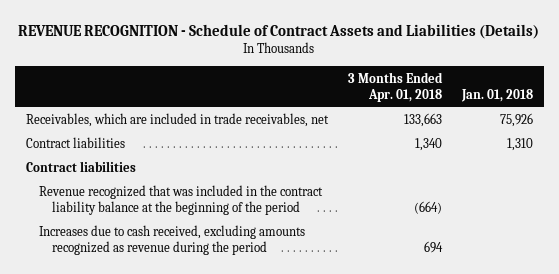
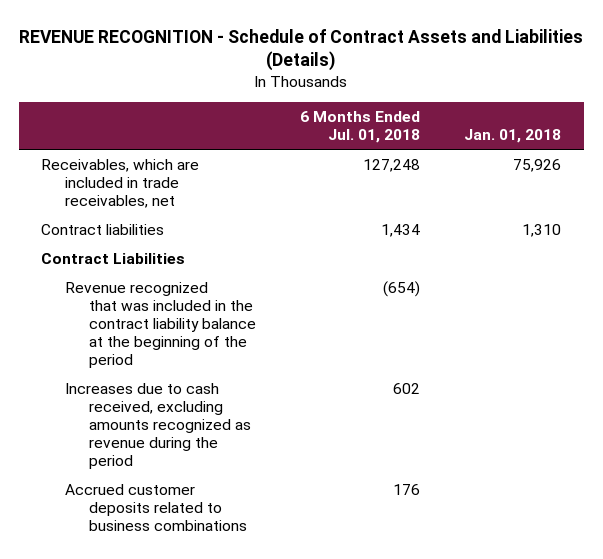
[347,71,443,102] 3 Months Ended Apr. 01, 2018 -> none
none -> [300,111,421,144] 6 Months Ended Jul. 01, 2018
[25,160,136,172] Contract liabilities -> [41,252,186,264] Contract Liabilities
none -> [64,483,247,532] Accrued customer deposits related to business combinations

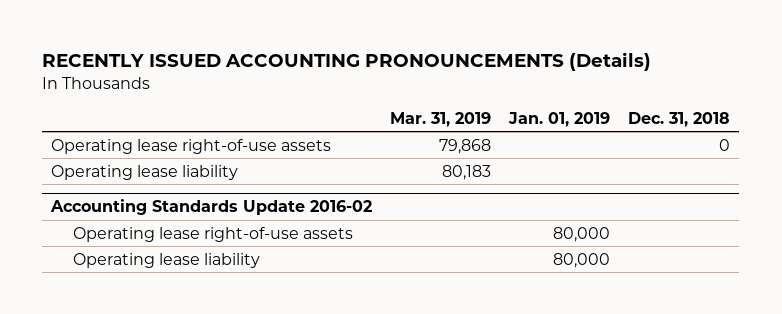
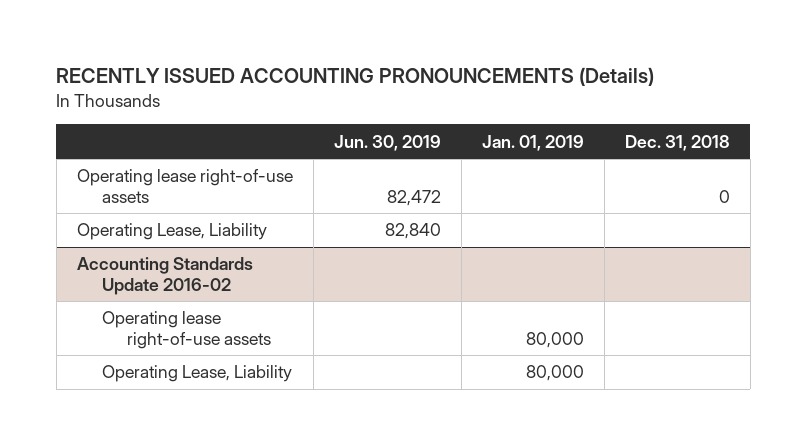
[390,111,492,127] Mar. 31, 2019 -> none
none -> [333,134,441,151] Jun. 30, 2019
[51,164,239,180] Operating lease liability -> [76,223,267,241] Operating Lease, Liability
[72,252,260,268] Operating lease liability -> [101,365,292,383] Operating Lease, Liability

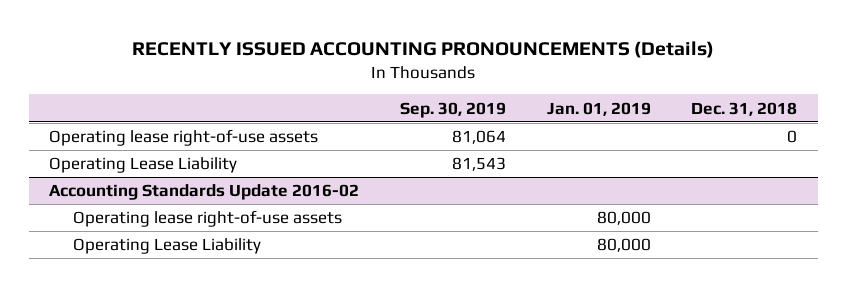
[333,134,441,151] Jun. 30, 2019 -> none
none -> [399,101,506,118] Sep. 30, 2019
[76,223,267,241] Operating Lease, Liability -> [49,157,238,174] Operating Lease Liability
[101,365,292,383] Operating Lease, Liability -> [73,238,262,255] Operating Lease Liability

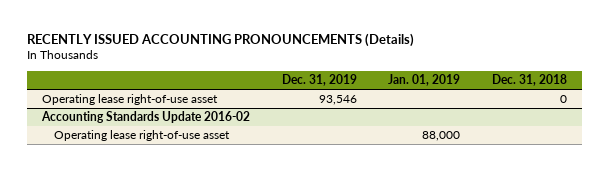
[399,101,506,118] Sep. 30, 2019 -> none
none -> [281,74,357,87] Dec. 31, 2019
[49,157,238,174] Operating Lease Liability -> none
[49,129,319,147] Operating lease right-of-use assets -> [42,94,219,106] Operating lease right-of-use asset
[73,238,262,255] Operating Lease Liability -> none
[73,210,343,228] Operating lease right-of-use assets -> [54,130,231,142] Operating lease right-of-use asset
[596,211,651,226] 80,000 -> [422,131,461,142] 88,000

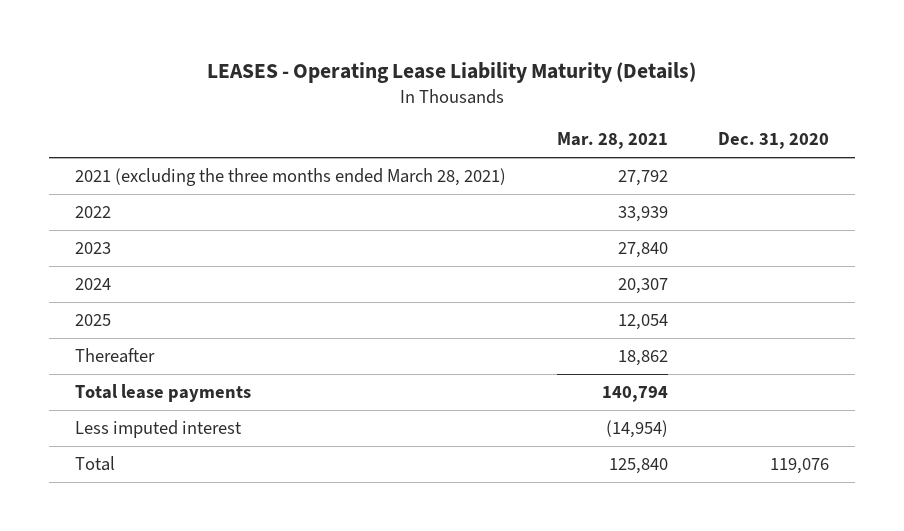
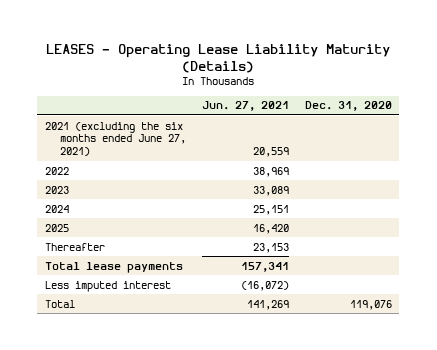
[556,132,668,150] Mar. 28, 2021 -> none
none -> [201,101,289,112] Jun. 27, 2021
[74,167,506,186] 2021 (excluding the three months ended March 28, 2021) -> [45,121,187,157] 2021 (excluding the six months ended June 27, 2021)

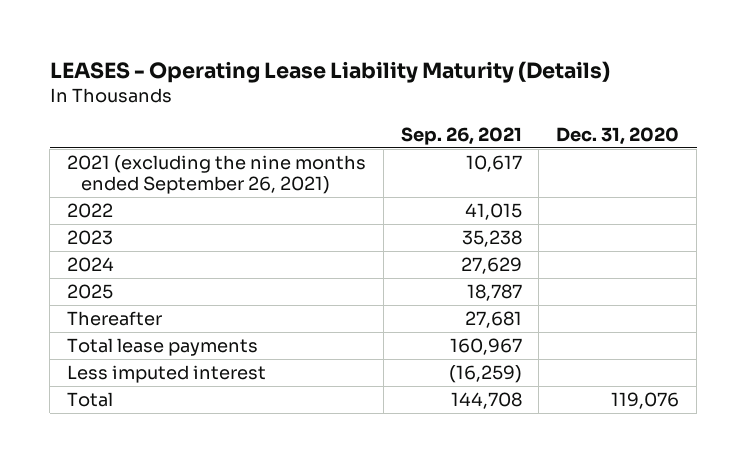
[201,101,289,112] Jun. 27, 2021 -> none
none -> [400,126,522,145] Sep. 26, 2021
[45,121,187,157] 2021 (excluding the six months ended June 27, 2021) -> [66,155,366,195] 2021 (excluding the nine months ended September 26, 2021)

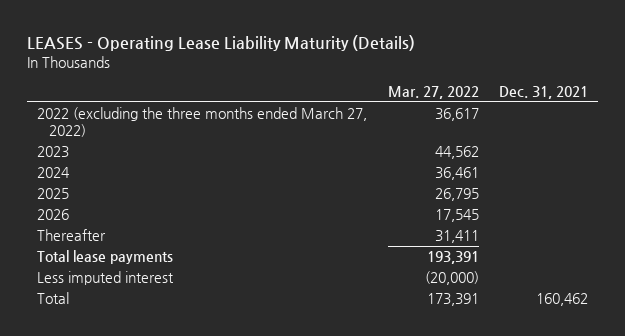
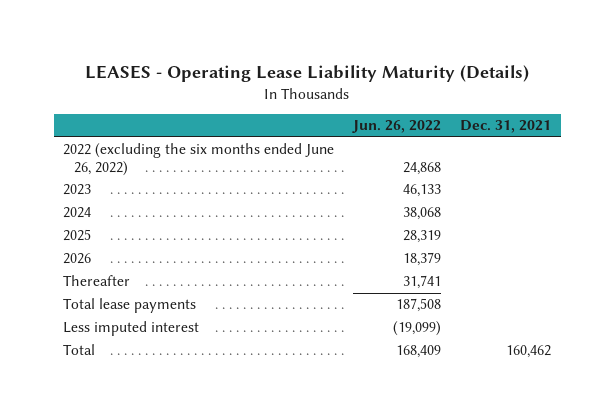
[387,85,479,99] Mar. 27, 2022 -> none
none -> [352,120,442,134] Jun. 26, 2022
[37,107,368,138] 2022 (excluding the three months ended March 27, 2022) -> [63,143,335,177] 2022 (excluding the six months ended June 26, 2022)

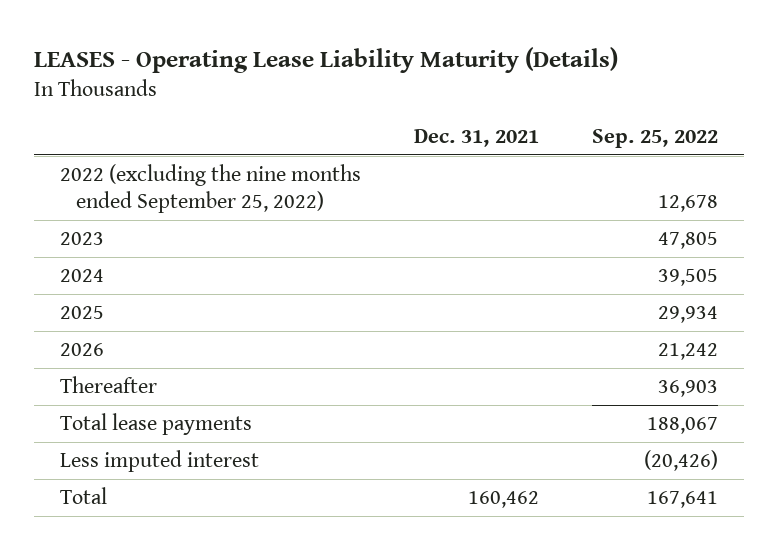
[352,120,442,134] Jun. 26, 2022 -> none
none -> [592,128,719,148] Sep. 25, 2022
[63,143,335,177] 2022 (excluding the six months ended June 26, 2022) -> [60,164,362,213] 2022 (excluding the nine months ended September 25, 2022)

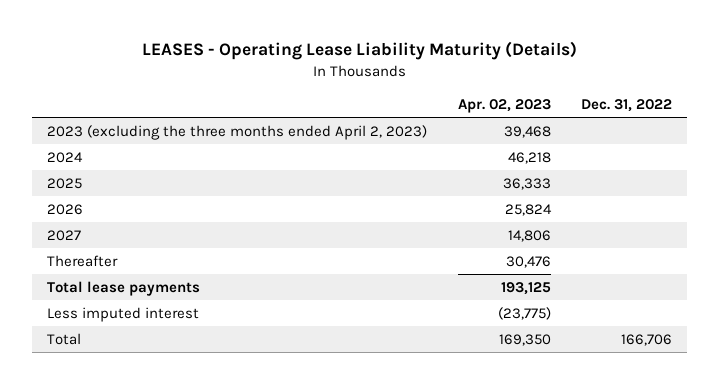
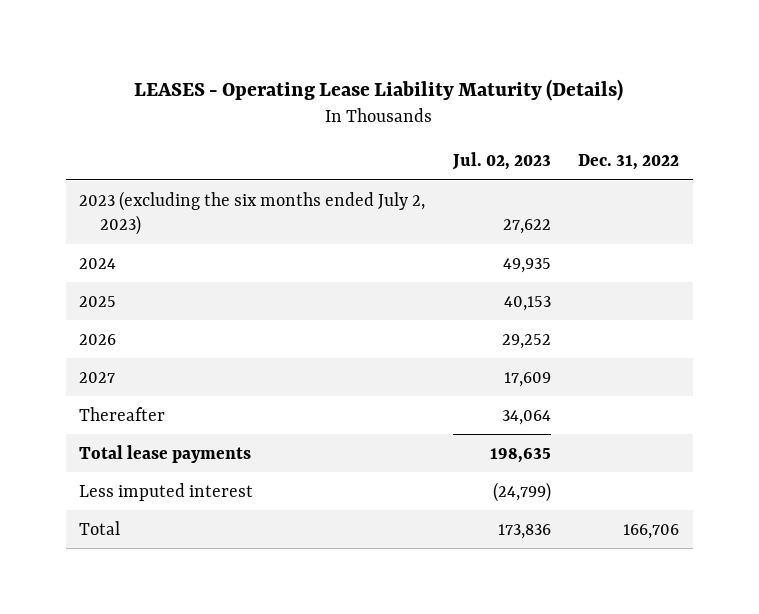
[457,99,551,114] Apr. 02, 2023 -> none
none -> [451,151,551,170] Jul. 02, 2023
[47,124,428,140] 2023 (excluding the three months ended April 2, 2023) -> [79,190,426,236] 2023 (excluding the six months ended July 2, 2023)

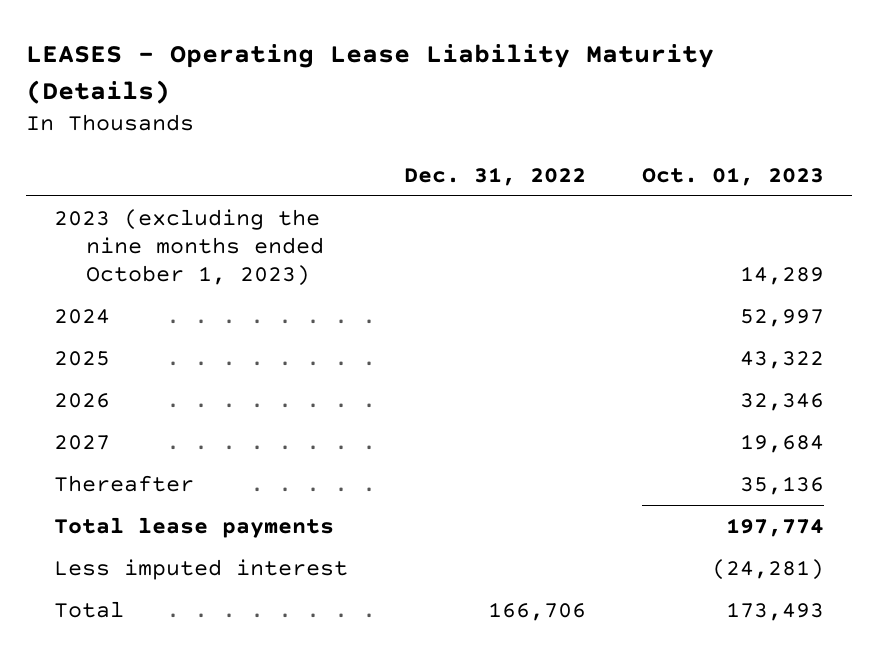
[451,151,551,170] Jul. 02, 2023 -> none
none -> [642,166,825,186] Oct. 01, 2023
[79,190,426,236] 2023 (excluding the six months ended July 2, 2023) -> [53,208,325,286] 2023 (excluding the nine months ended October 1, 2023)

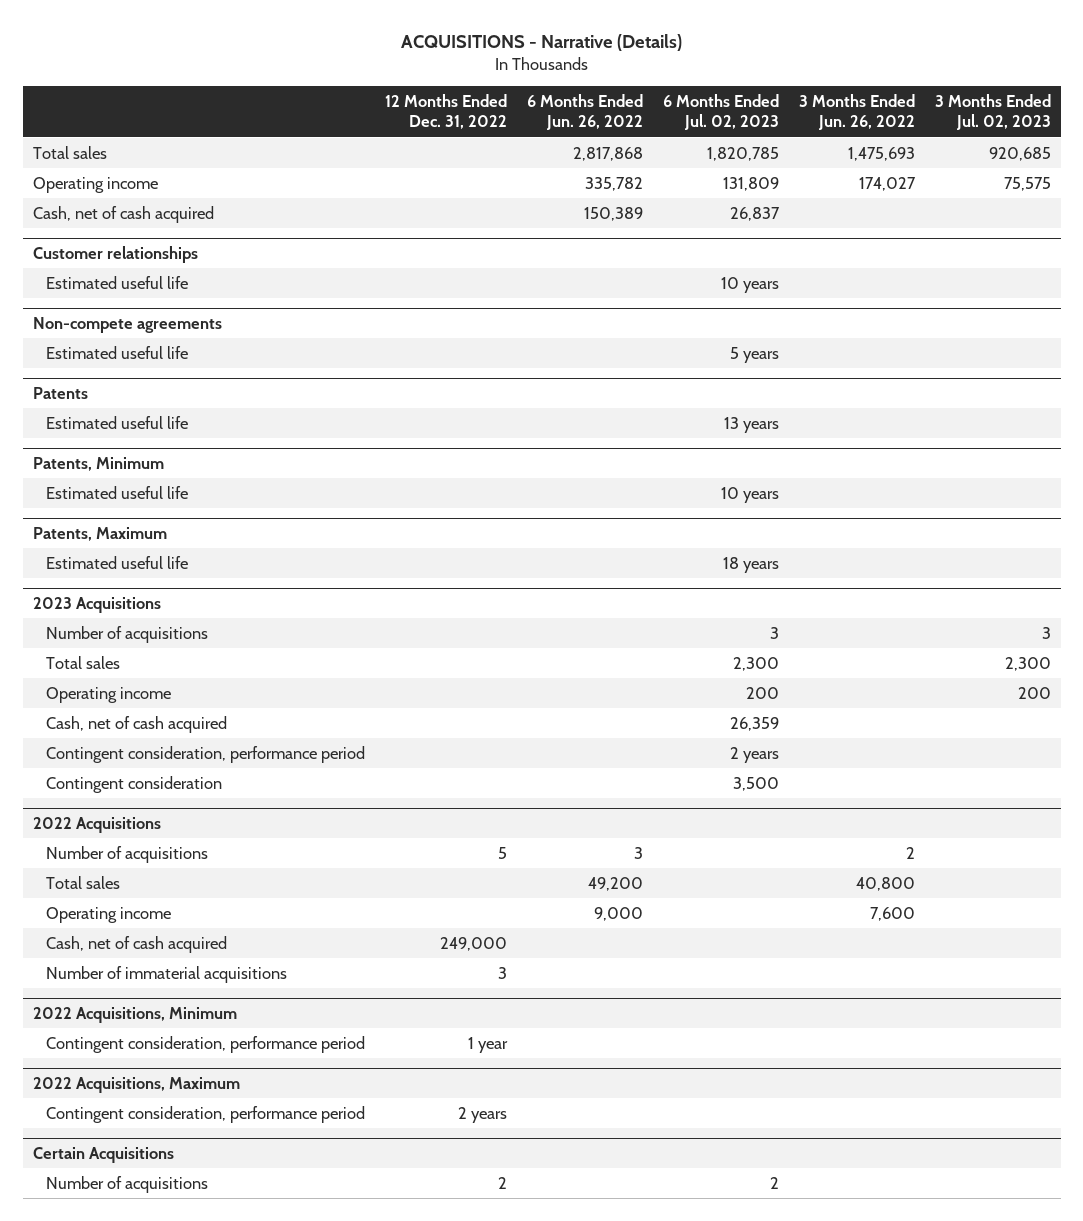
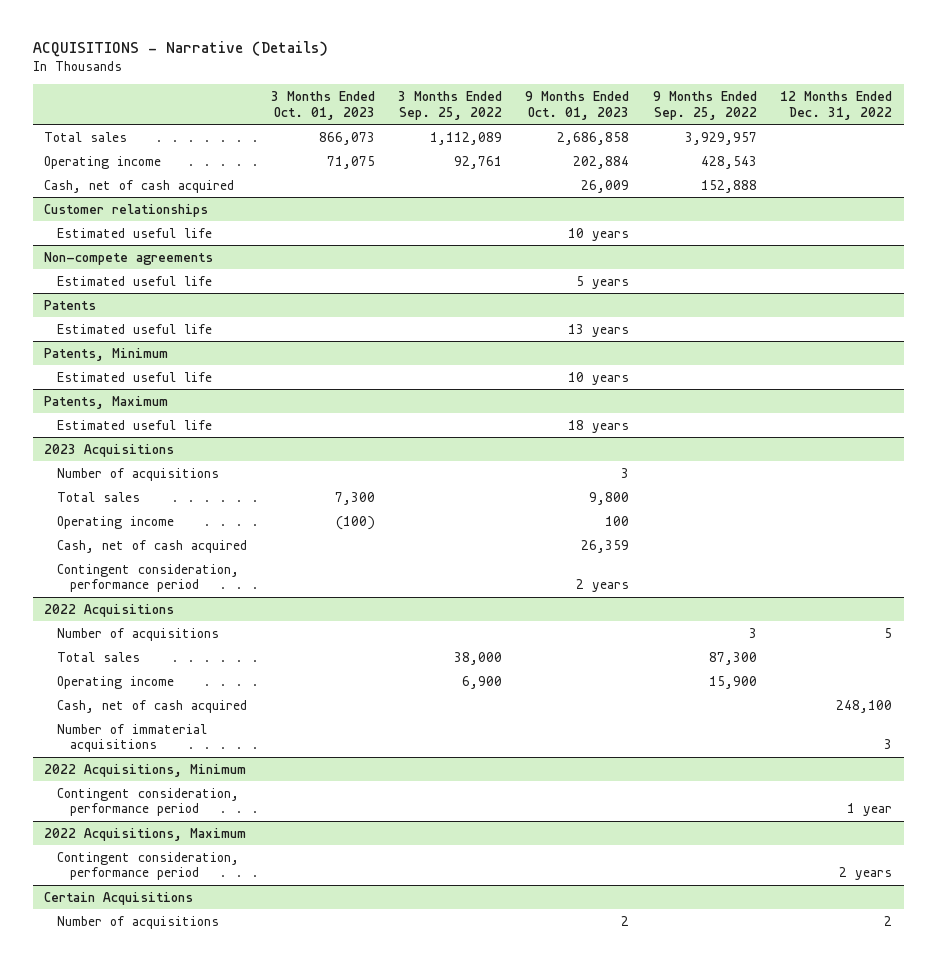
[526,93,643,131] 6 Months Ended Jun. 26, 2022 -> none
[662,93,779,131] 6 Months Ended Jul. 02, 2023 -> none
[798,93,915,131] 3 Months Ended Jun. 26, 2022 -> none
[934,93,1051,131] 3 Months Ended Jul. 02, 2023 -> none
none -> [270,91,375,120] 3 Months Ended Oct. 01, 2023
none -> [397,91,502,120] 3 Months Ended Sep. 25, 2022
none -> [525,91,630,120] 9 Months Ended Oct. 01, 2023
none -> [652,91,757,120] 9 Months Ended Sep. 25, 2022
[45,775,222,793] Contingent consideration -> none
[439,936,507,951] 249,000 -> [835,699,892,713] 248,100

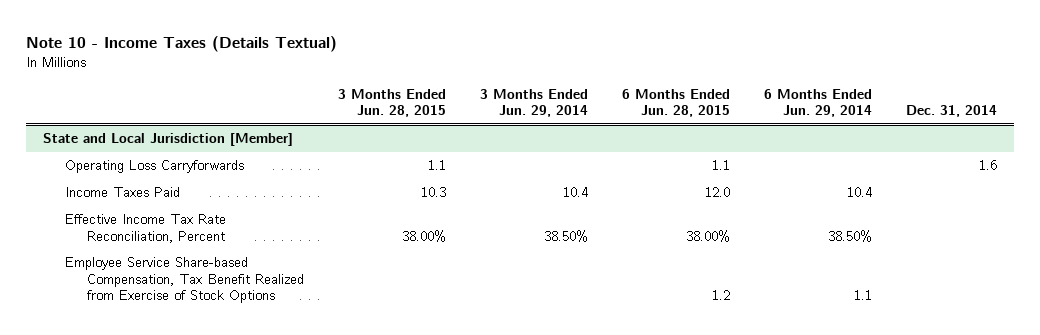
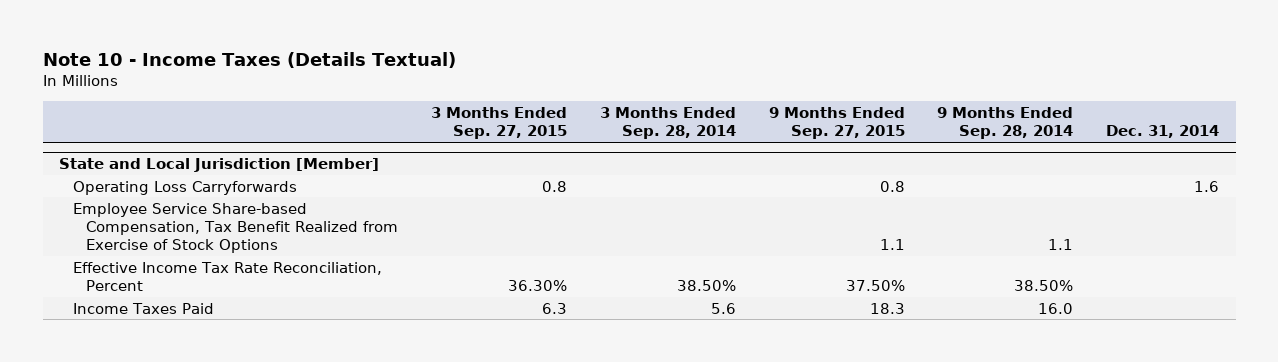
[337,89,446,118] 3 Months Ended Jun. 28, 2015 -> none
[479,89,588,118] 3 Months Ended Jun. 29, 2014 -> none
[621,89,730,118] 6 Months Ended Jun. 28, 2015 -> none
[763,89,872,118] 6 Months Ended Jun. 29, 2014 -> none
none -> [430,107,567,140] 3 Months Ended Sep. 27, 2015
none -> [599,107,736,140] 3 Months Ended Sep. 28, 2014
none -> [768,107,905,140] 9 Months Ended Sep. 27, 2015
none -> [937,107,1074,140] 9 Months Ended Sep. 28, 2014
[64,214,226,243] Effective Income Tax Rate Reconciliation, Percent -> [72,261,382,291] Effective Income Tax Rate Reconciliation, Percent
[64,187,180,198] Income Taxes Paid -> [72,302,214,314] Income Taxes Paid

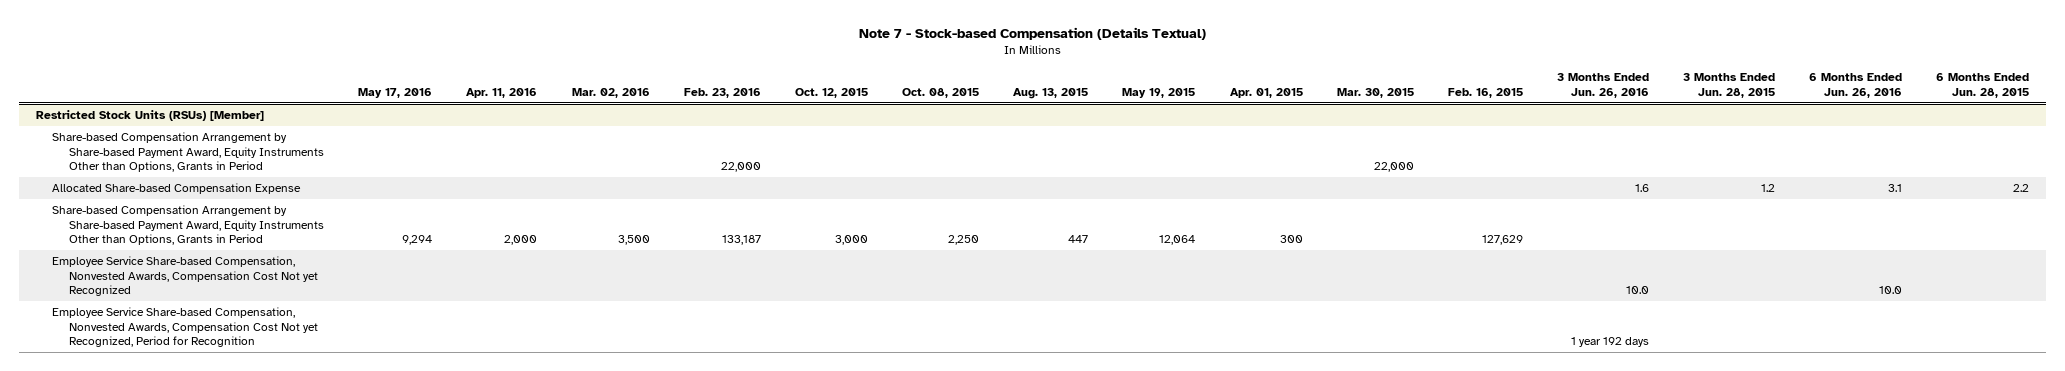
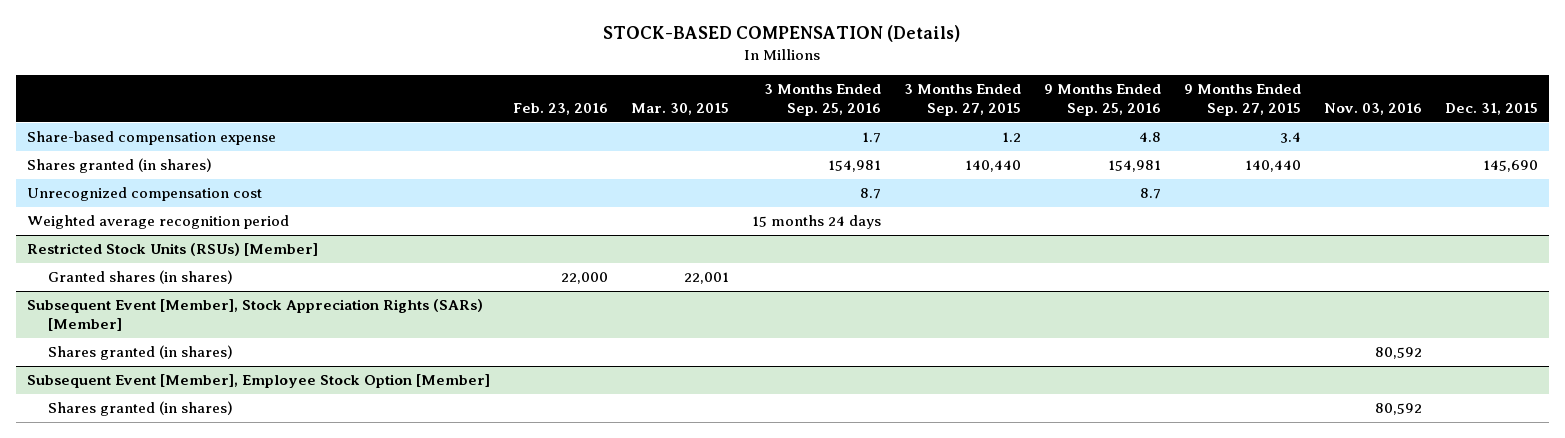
[858,26,1206,40] Note 7 - Stock-based Compensation (Details Textual) -> [603,25,961,43] STOCK-BASED COMPENSATION (Details)
[358,87,433,98] May 17, 2016 -> none
[466,87,538,98] Apr. 11, 2016 -> none
[571,87,650,98] Mar. 02, 2016 -> none
[794,87,868,98] Oct. 12, 2015 -> none
[902,87,980,98] Oct. 08, 2015 -> none
[1013,87,1089,99] Aug. 13, 2015 -> none
[1122,87,1196,98] May 19, 2015 -> none
[1229,87,1303,98] Apr. 01, 2015 -> none
[1447,87,1523,98] Feb. 16, 2015 -> none
[1556,73,1649,98] 3 Months Ended Jun. 26, 2016 -> none
[1683,73,1776,98] 3 Months Ended Jun. 28, 2015 -> none
[1809,73,1903,98] 6 Months Ended Jun. 26, 2016 -> none
[1936,73,2030,98] 6 Months Ended Jun. 28, 2015 -> none
none -> [763,84,881,117] 3 Months Ended Sep. 25, 2016
none -> [903,84,1021,117] 3 Months Ended Sep. 27, 2015
none -> [1043,84,1161,117] 9 Months Ended Sep. 25, 2016
none -> [1183,84,1301,117] 9 Months Ended Sep. 27, 2015
none -> [1323,103,1422,116] Nov. 03, 2016
none -> [1444,103,1538,116] Dec. 31, 2015
none -> [26,131,276,146] Share-based compensation expense
none -> [26,158,212,174] Shares granted (in shares)
none -> [26,187,262,202] Unrecognized compensation cost
none -> [26,215,289,230] Weighted average recognition period
[52,132,325,172] Share-based Compensation Arrangement by Share-based Payment Award, Equity Instruments Other than Options, Grants in Period -> none
[52,183,302,195] Allocated Share-based Compensation Expense -> none
[52,205,325,245] Share-based Compensation Arrangement by Share-based Payment Award, Equity Instruments Other than Options, Grants in Period -> none
[52,256,319,296] Employee Service Share-based Compensation, Nonvested Awards, Compensation Cost Not yet Recognized -> none
[52,307,319,347] Employee Service Share-based Compensation, Nonvested Awards, Compensation Cost Not yet Recognized, Period for Recognition -> none
none -> [47,270,233,285] Granted shares (in shares)
none -> [26,299,483,332] Subsequent Event [Member], Stock Appreciation Rights (SARs) [Member]
none -> [47,345,233,361] Shares granted (in shares)
none -> [26,374,490,389] Subsequent Event [Member], Employee Stock Option [Member]
none -> [47,401,233,417] Shares granted (in shares)

